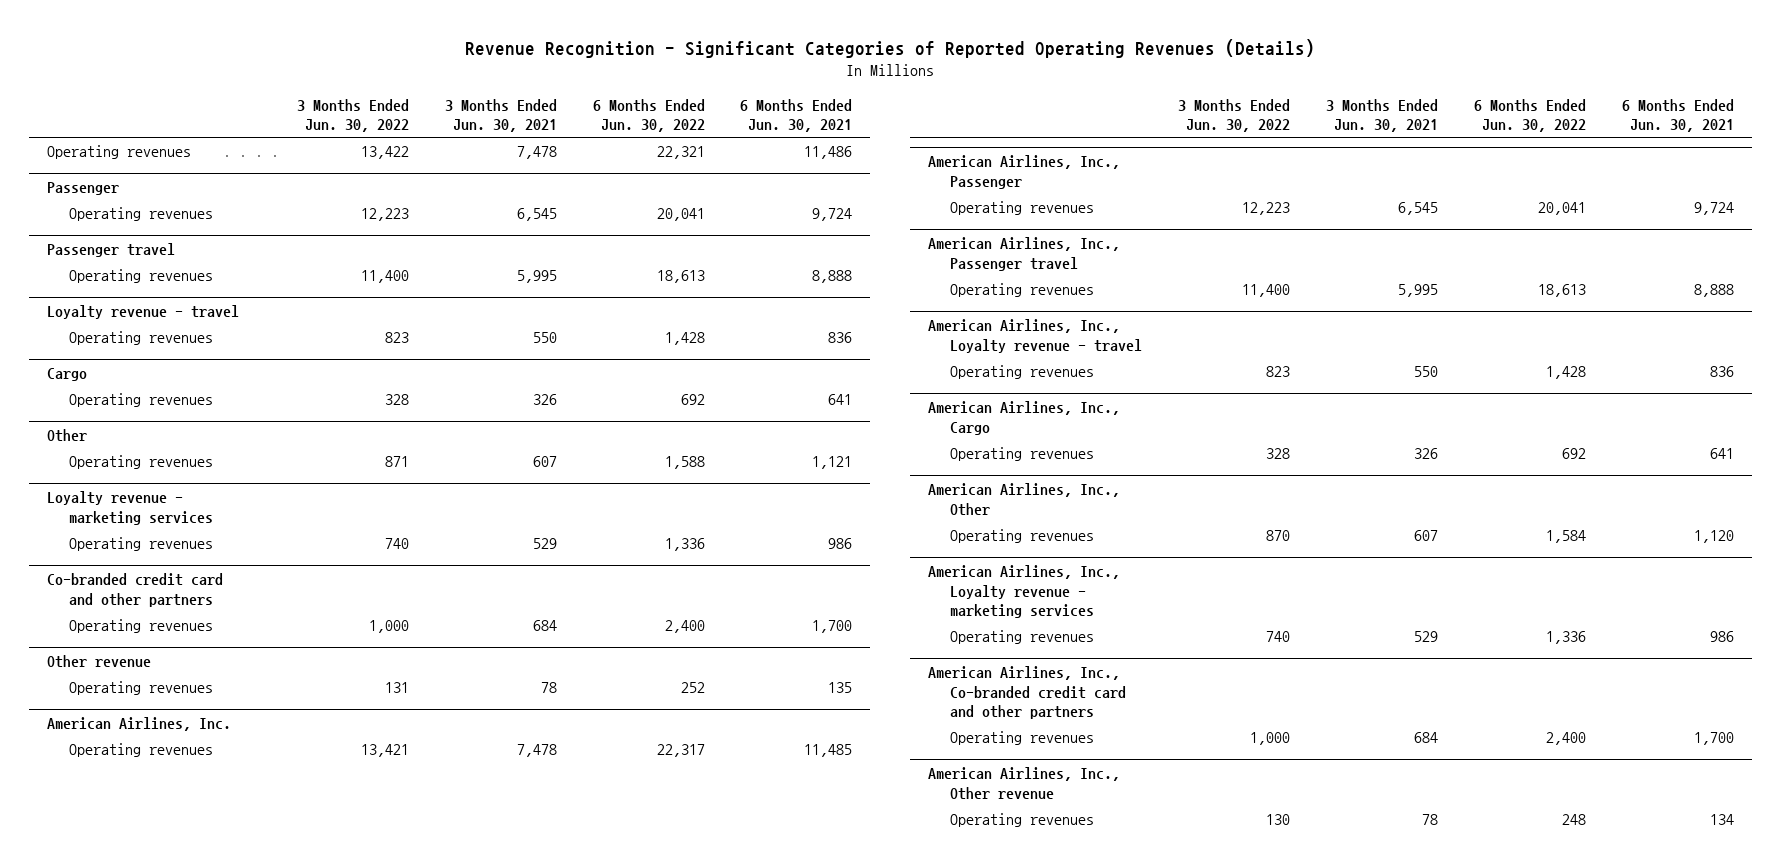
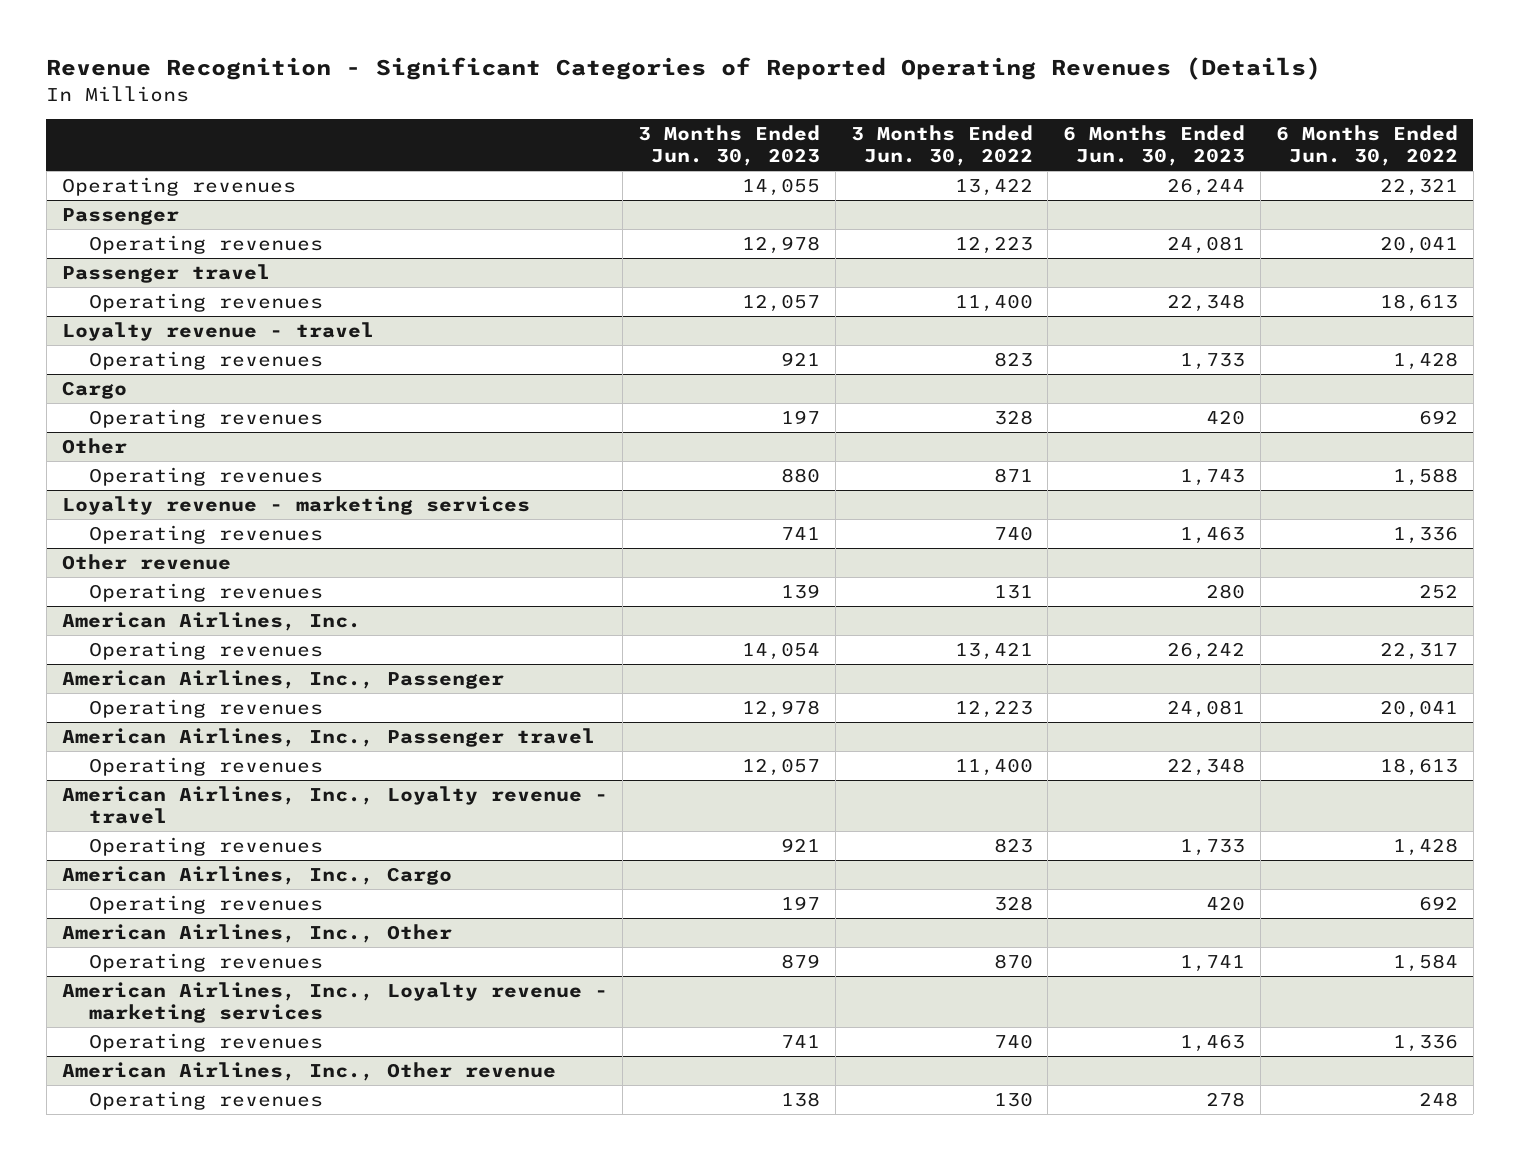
[444,98,557,133] 3 Months Ended Jun. 30, 2021 -> none
[740,98,853,133] 6 Months Ended Jun. 30, 2021 -> none
none -> [638,125,821,167] 3 Months Ended Jun. 30, 2023
none -> [1063,125,1246,167] 6 Months Ended Jun. 30, 2023
[47,572,224,607] Co-branded credit card and other partners -> none
[69,619,214,634] Operating revenues -> none
[928,665,1127,720] American Airlines, Inc., Co-branded credit card and other partners -> none
[950,731,1095,746] Operating revenues -> none

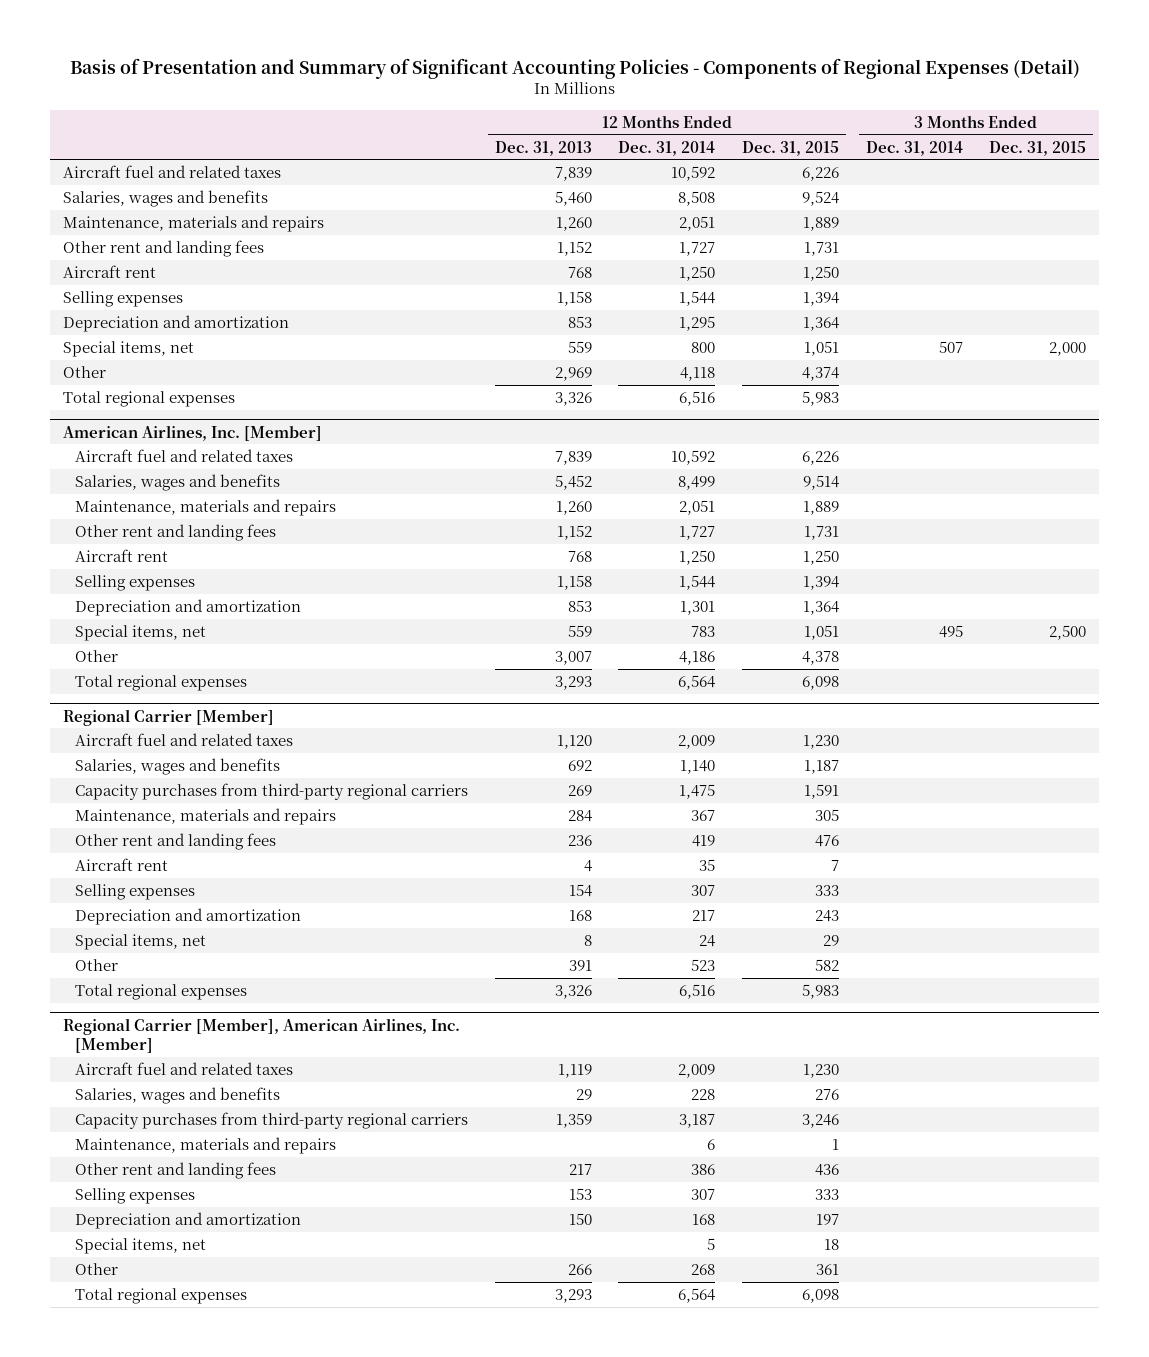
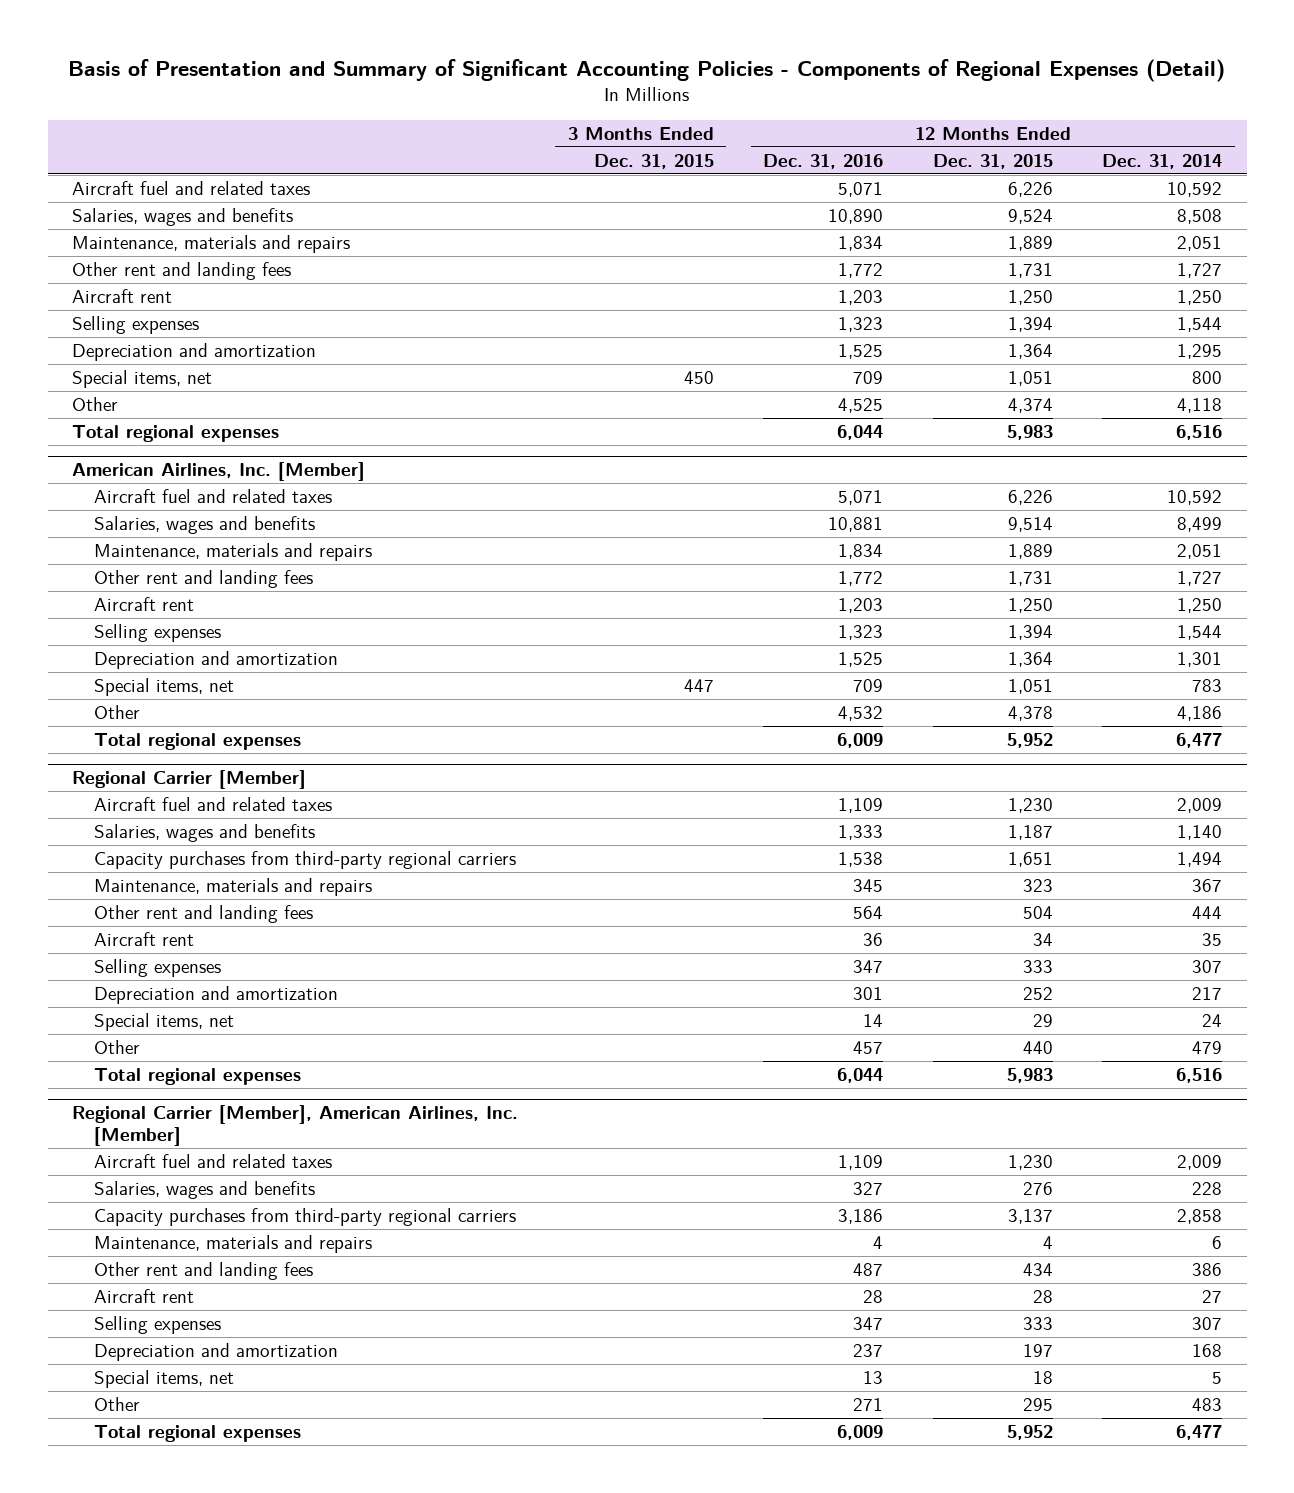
[494,140,592,156] Dec. 31, 2013 -> none
[865,140,963,156] Dec. 31, 2014 -> none
none -> [763,153,884,169] Dec. 31, 2016
[1049,342,1087,357] 2,000 -> [683,370,714,384] 450
[1049,625,1087,641] 2,500 -> [683,678,714,692] 447
[678,675,716,691] 6,564 -> [1176,732,1223,748] 6,477
[801,676,839,691] 6,098 -> [1006,732,1053,748] 5,952
[679,784,716,800] 1,475 -> [1177,851,1223,867] 1,494
[803,784,839,800] 1,591 -> [1007,851,1053,867] 1,651
[814,809,839,822] 305 -> [1022,878,1053,892] 323
[692,835,716,848] 419 -> [1192,905,1223,919] 444
[814,835,839,848] 476 -> [1022,905,1053,919] 504
[830,860,839,872] 7 -> [1032,932,1053,946] 34
[814,910,839,923] 243 -> [1022,986,1053,1000] 252
[691,959,716,972] 523 -> [1192,1040,1223,1054] 479
[814,959,839,972] 582 -> [1022,1040,1053,1054] 440
[679,1114,716,1129] 3,187 -> [1177,1208,1223,1224] 2,858
[801,1114,839,1129] 3,246 -> [1007,1208,1053,1224] 3,137
[831,1139,839,1151] 1 -> [1042,1235,1053,1249] 4
[814,1164,839,1177] 436 -> [1022,1262,1053,1276] 434
none -> [93,1288,194,1303] Aircraft rent
[691,1264,716,1276] 268 -> [1192,1397,1223,1411] 483
[815,1264,839,1276] 361 -> [1022,1397,1053,1411] 295
[678,1288,716,1304] 6,564 -> [1176,1424,1223,1440] 6,477
[801,1289,839,1304] 6,098 -> [1006,1424,1053,1440] 5,952

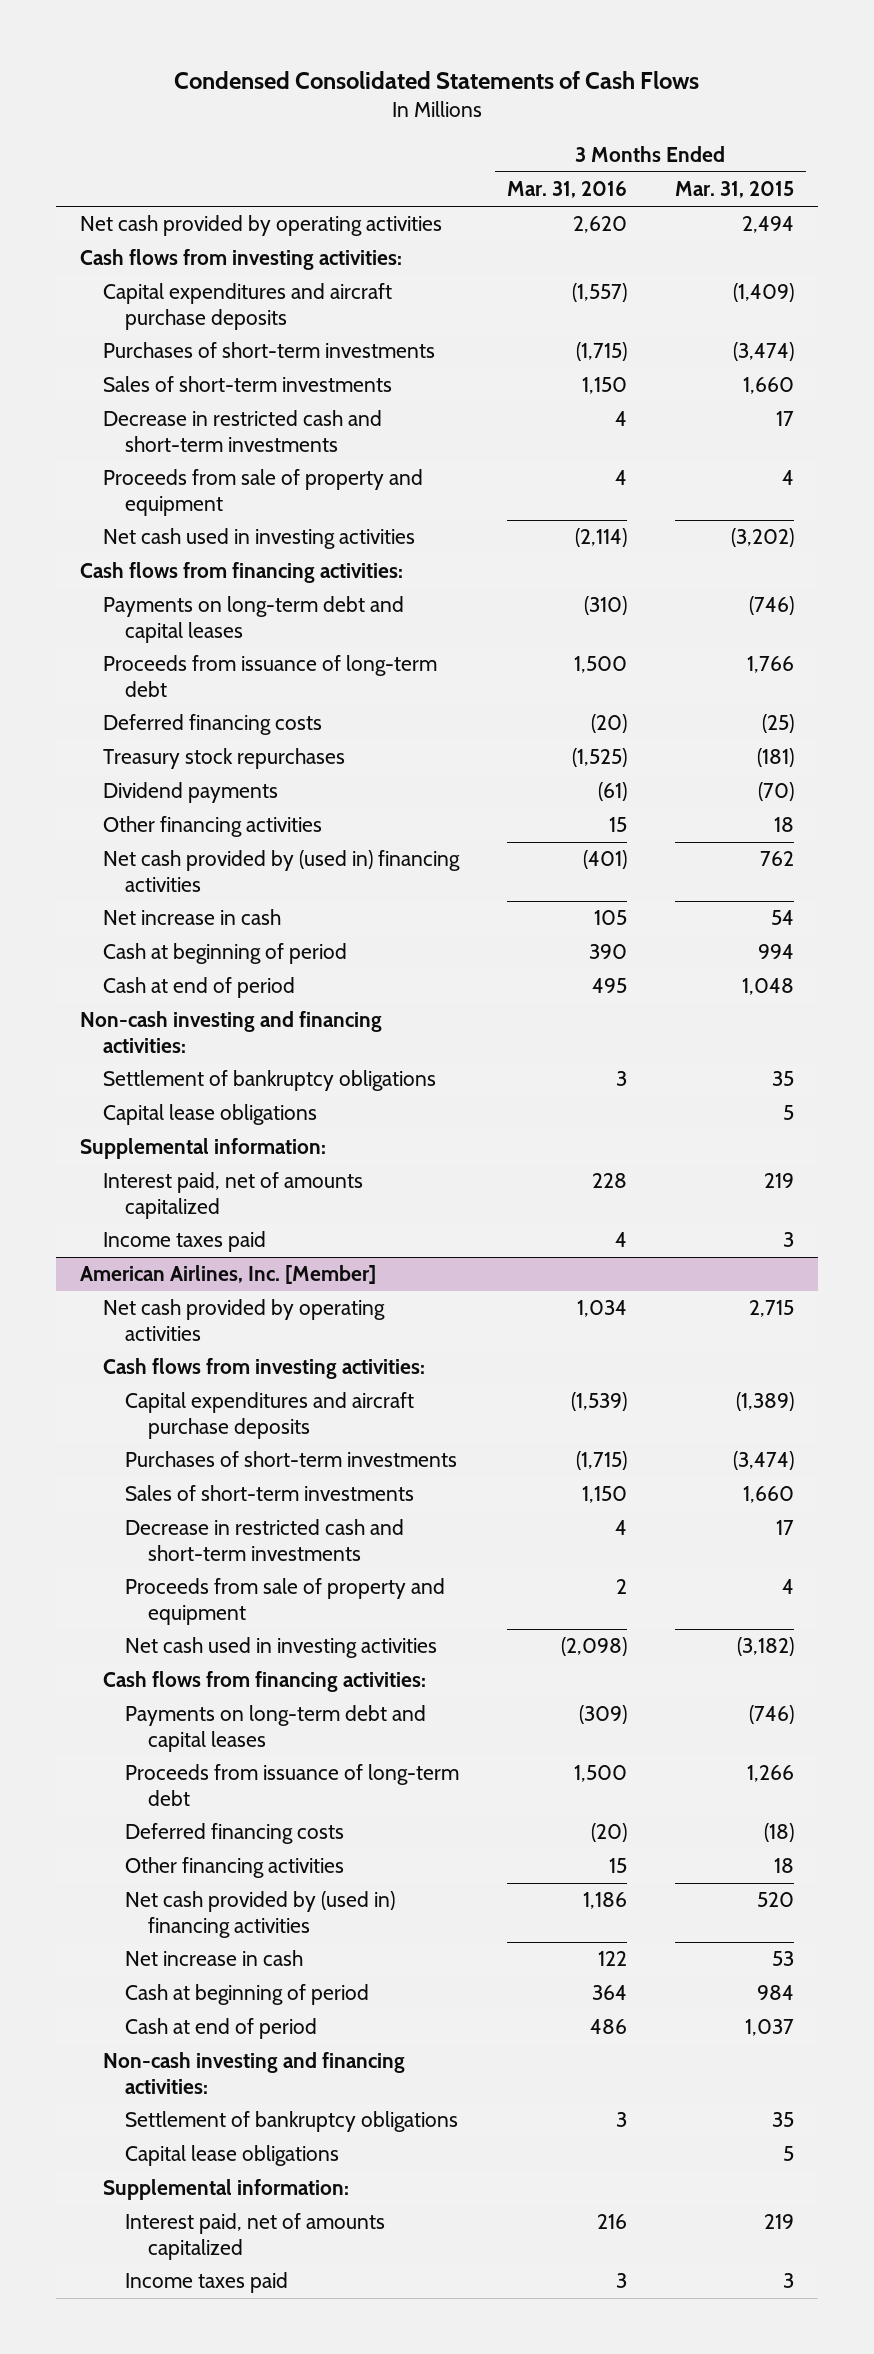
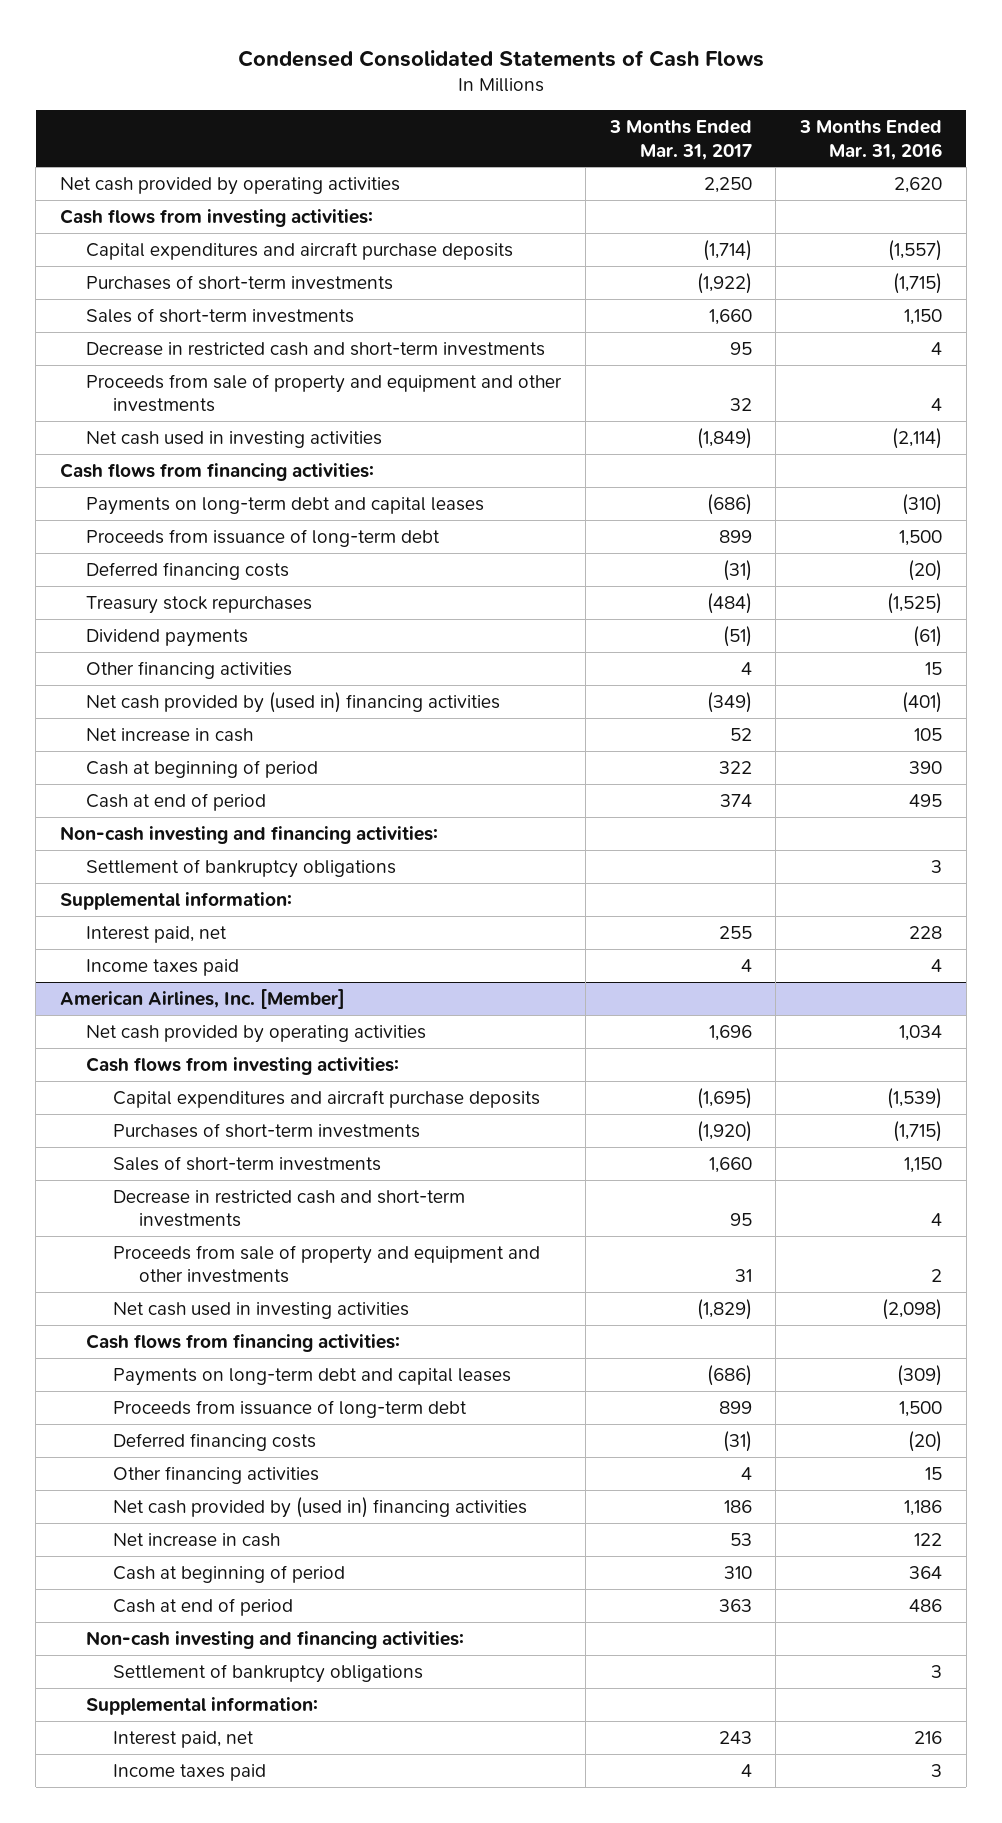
[674,181,794,199] Mar. 31, 2015 -> none
none -> [608,120,752,160] 3 Months Ended Mar. 31, 2017
[102,469,423,516] Proceeds from sale of property and equipment -> [86,373,563,413] Proceeds from sale of property and equipment and other investments
[102,1104,317,1126] Capital lease obligations -> none
[102,1172,363,1219] Interest paid, net of amounts capitalized -> [86,925,228,943] Interest paid, net
[125,1578,446,1625] Proceeds from sale of property and equipment -> [112,1244,540,1284] Proceeds from sale of property and equipment and other investments
[125,2145,340,2167] Capital lease obligations -> none
[125,2213,386,2260] Interest paid, net of amounts capitalized -> [112,1730,254,1748] Interest paid, net

